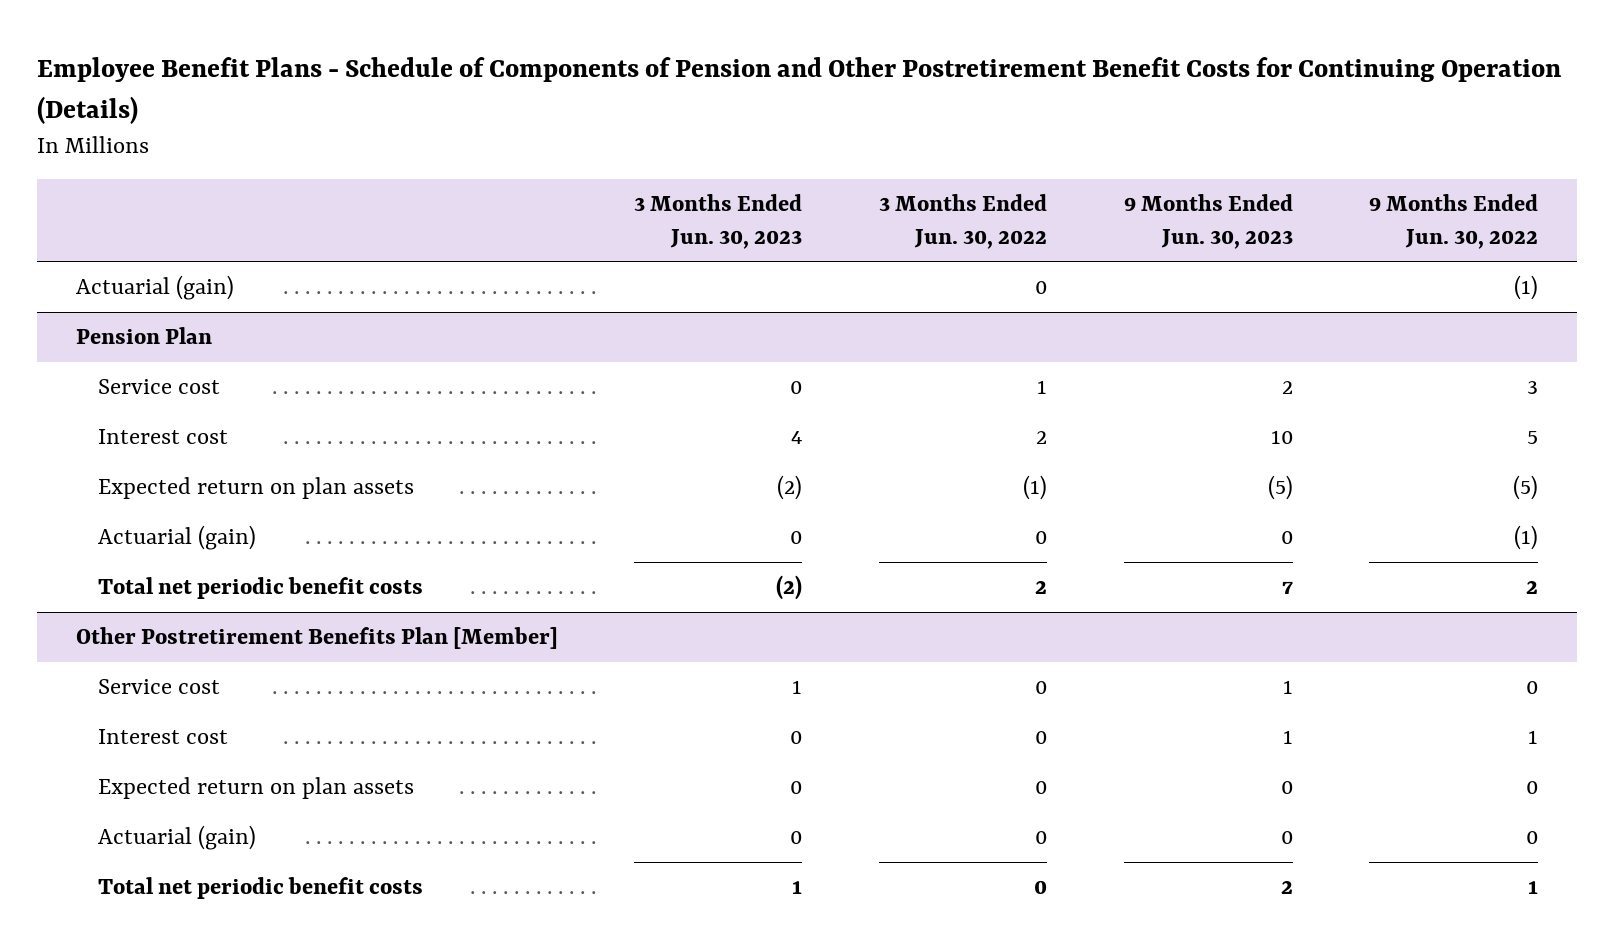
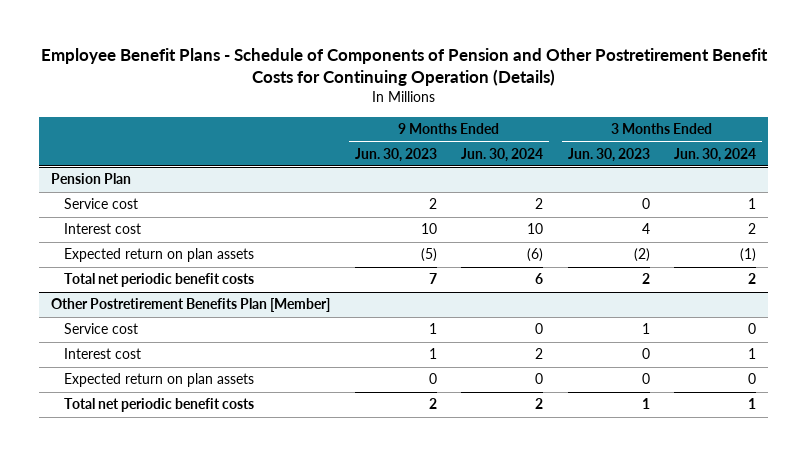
[878,193,1047,249] 3 Months Ended Jun. 30, 2022 -> none
[1369,193,1539,249] 9 Months Ended Jun. 30, 2022 -> none
none -> [461,147,544,162] Jun. 30, 2024
none -> [674,147,757,162] Jun. 30, 2024
[75,275,234,301] Actuarial (gain) -> none
[97,525,256,551] Actuarial (gain) -> none
[776,575,803,601] (2) -> [641,273,650,285] 2
[97,825,256,851] Actuarial (gain) -> none

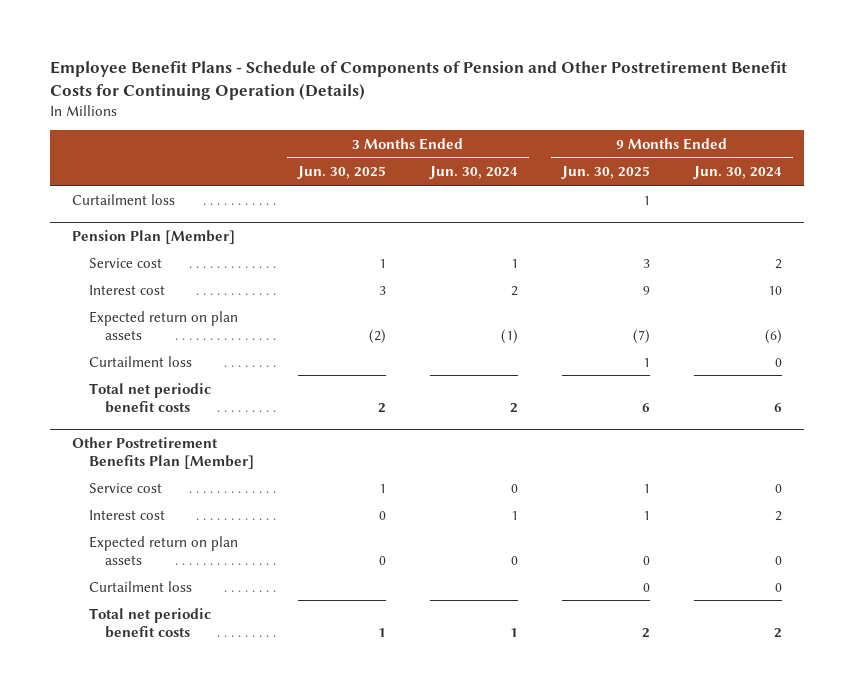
[354,147,437,162] Jun. 30, 2023 -> none
[567,147,650,162] Jun. 30, 2023 -> none
none -> [296,166,386,180] Jun. 30, 2025
none -> [561,166,651,180] Jun. 30, 2025
none -> [71,193,175,205] Curtailment loss
[51,173,132,185] Pension Plan -> [71,229,235,244] Pension Plan [Member]
none -> [88,355,192,367] Curtailment loss
none -> [88,580,192,592] Curtailment loss

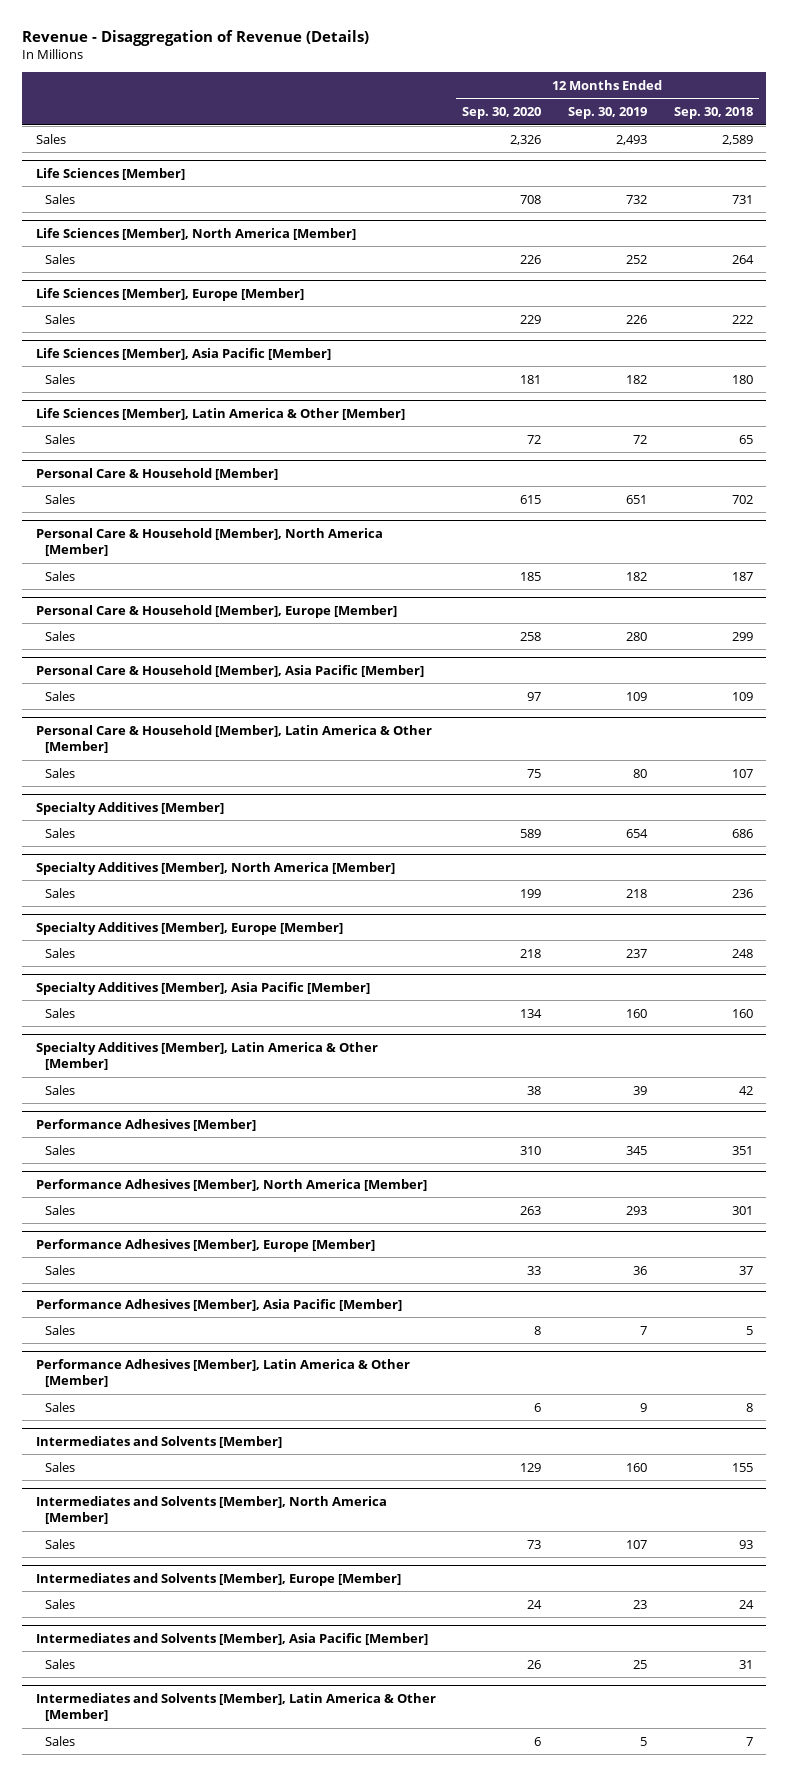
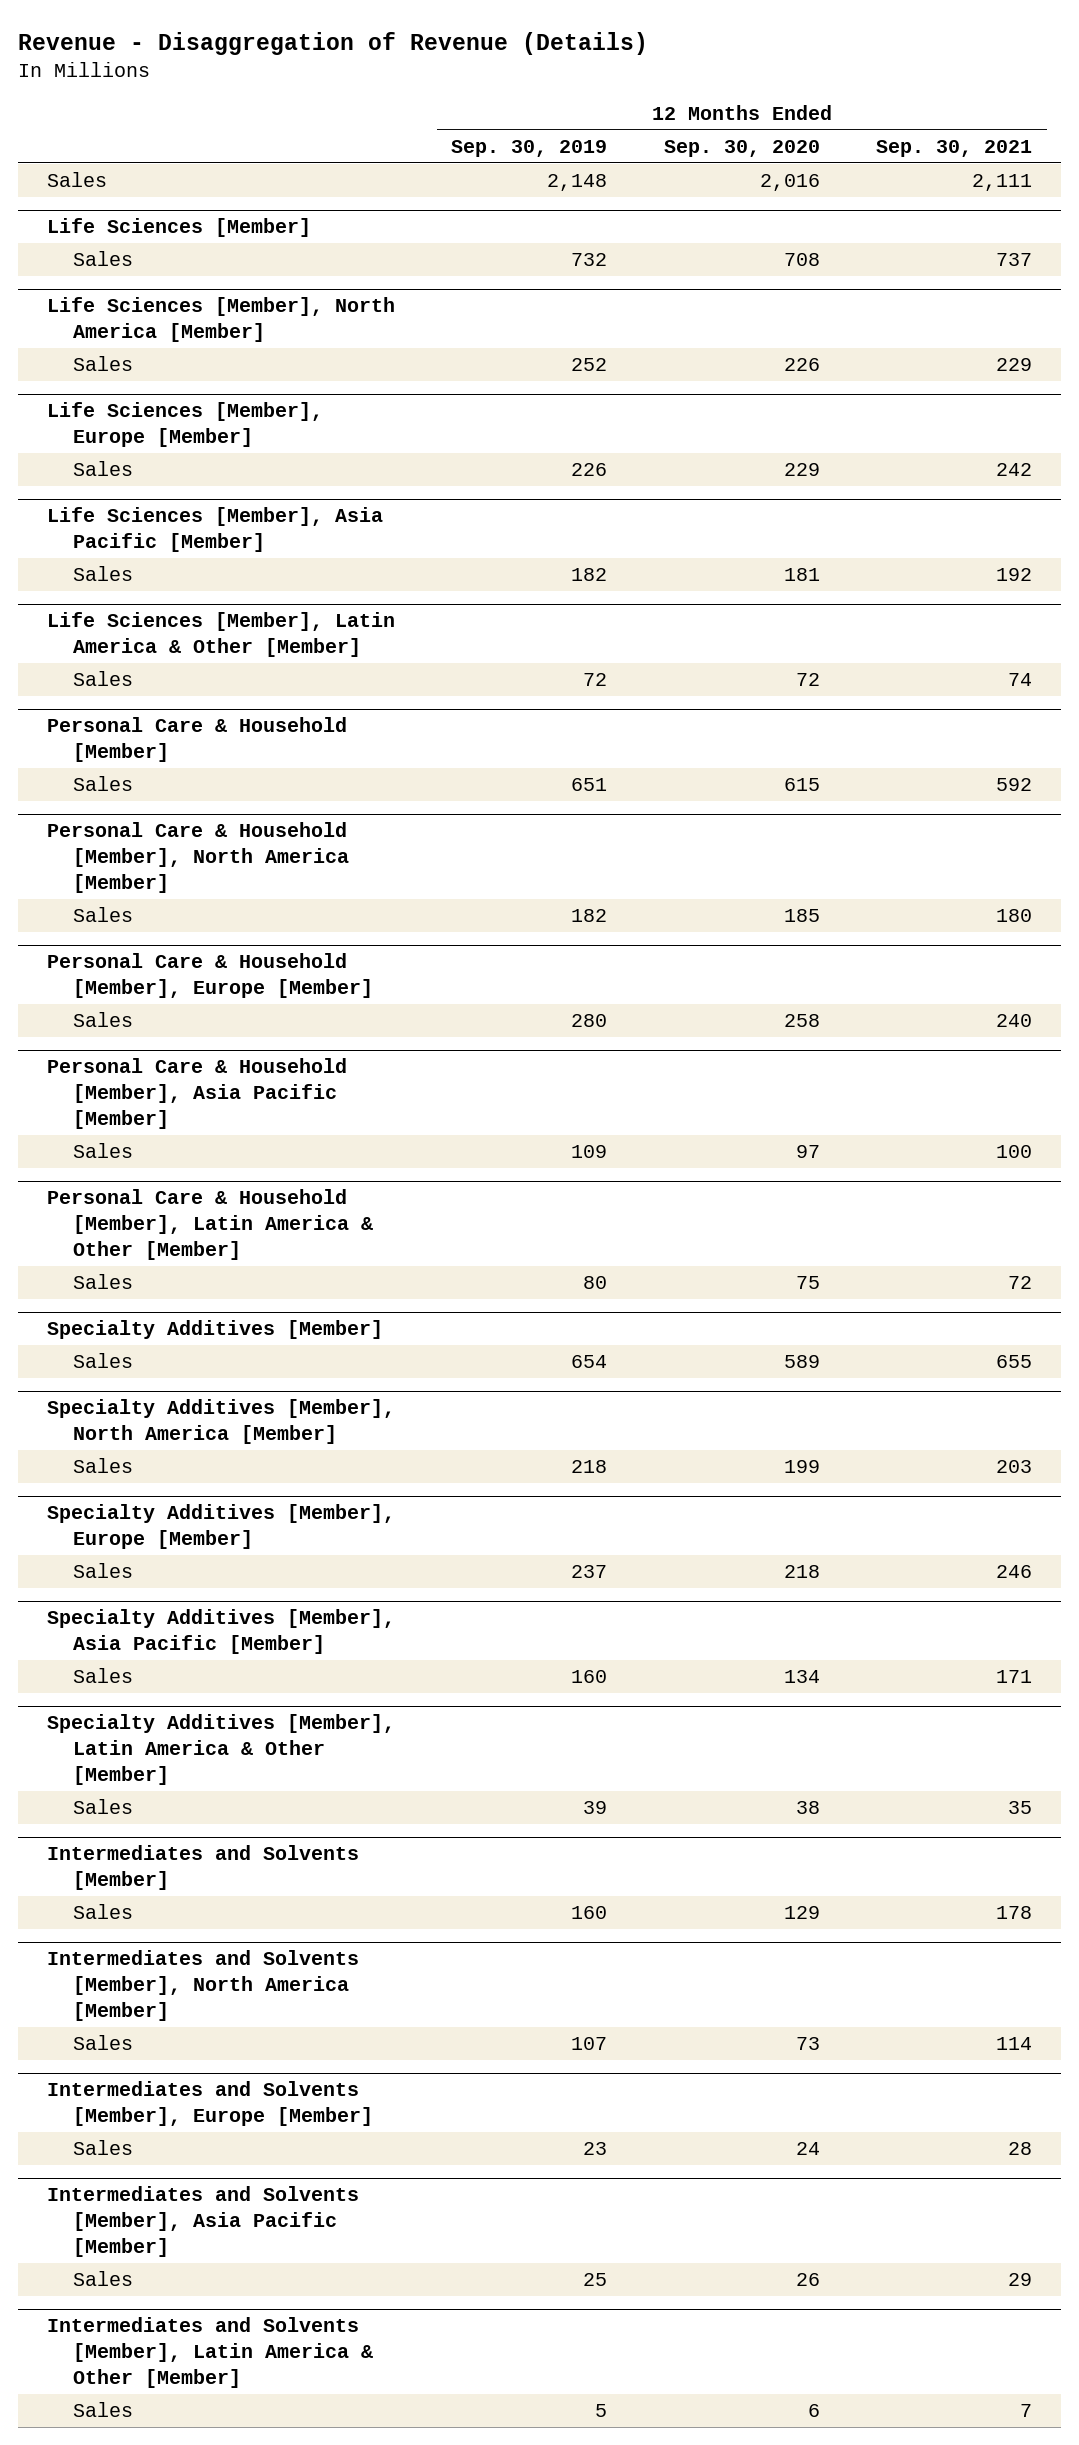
[673,106,753,119] Sep. 30, 2018 -> none
none -> [876,139,1033,157] Sep. 30, 2021
[510,134,542,145] 2,326 -> [759,174,820,192] 2,016
[615,134,647,145] 2,493 -> [547,174,608,192] 2,148
[35,1118,256,1131] Performance Adhesives [Member] -> none
[44,1144,75,1155] Sales -> none
[35,1178,427,1191] Performance Adhesives [Member], North America [Member] -> none
[44,1204,75,1215] Sales -> none
[35,1238,375,1252] Performance Adhesives [Member], Europe [Member] -> none
[44,1264,75,1275] Sales -> none
[35,1298,402,1311] Performance Adhesives [Member], Asia Pacific [Member] -> none
[44,1324,75,1335] Sales -> none
[35,1358,410,1388] Performance Adhesives [Member], Latin America & Other [Member] -> none
[44,1401,75,1412] Sales -> none

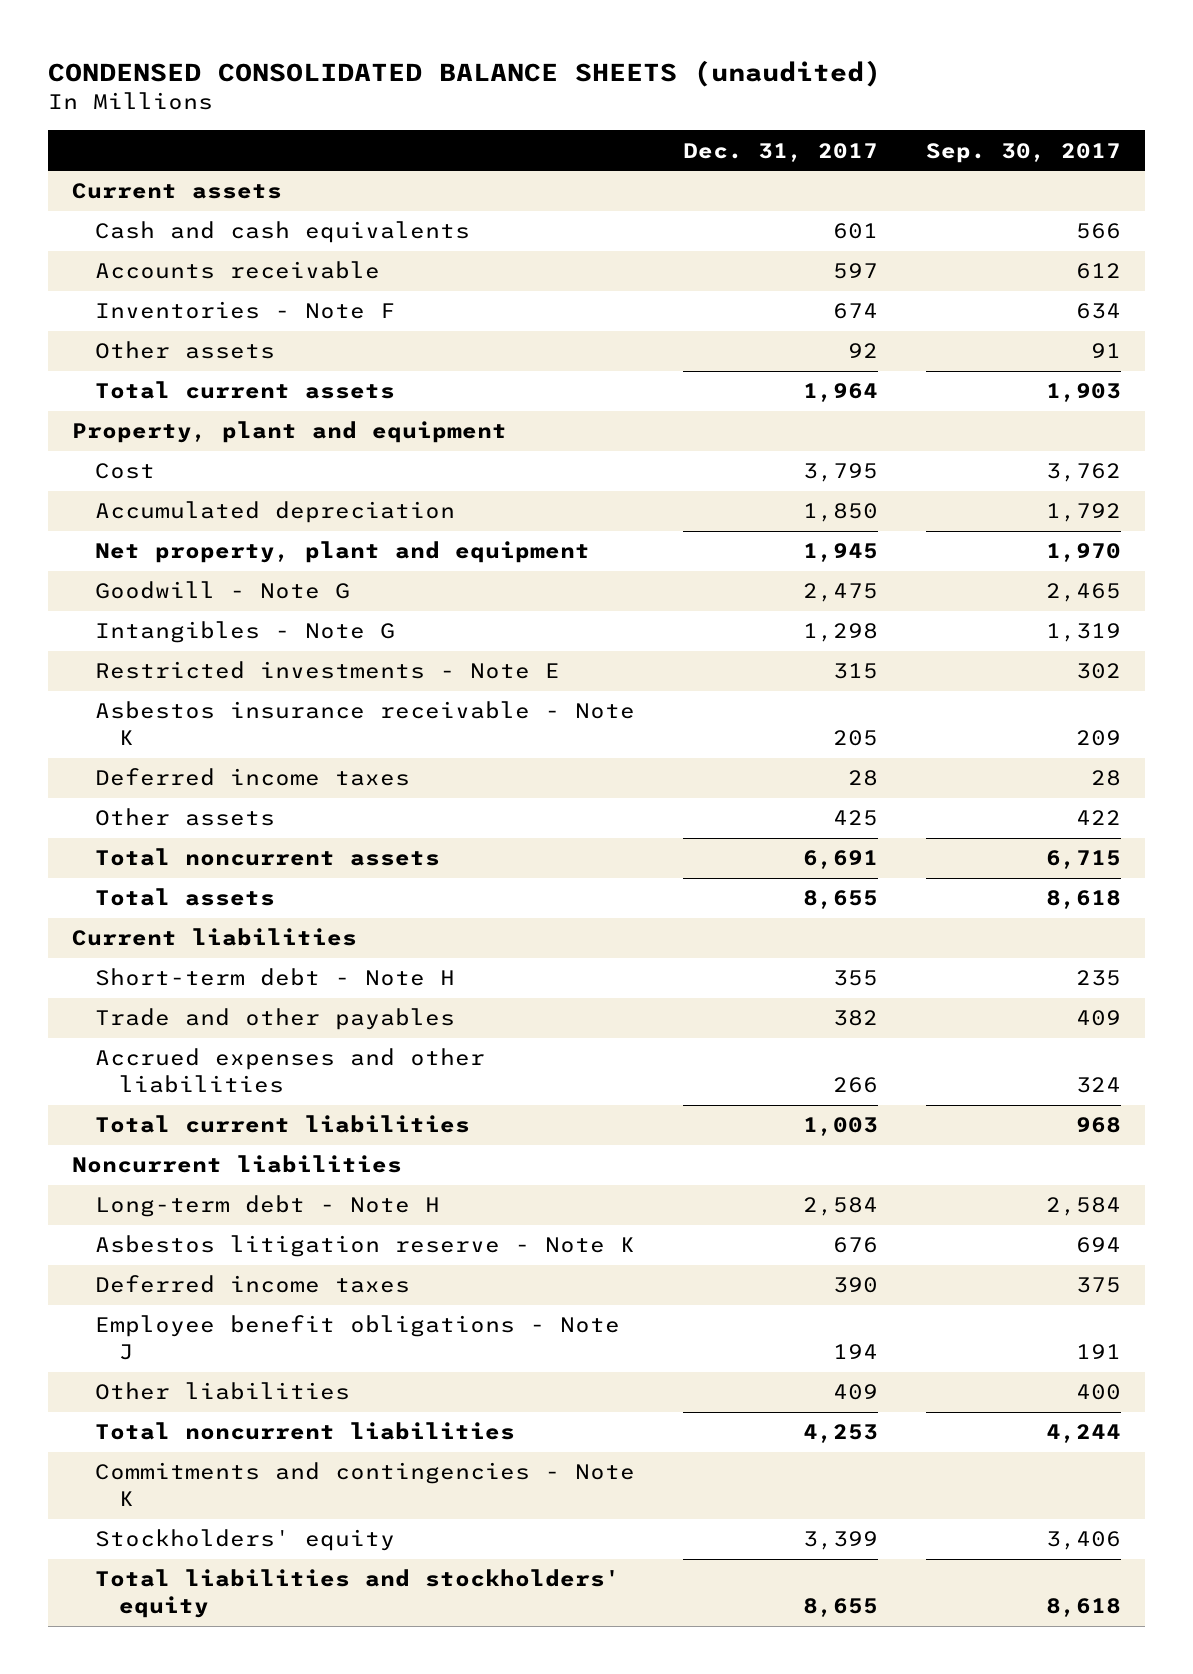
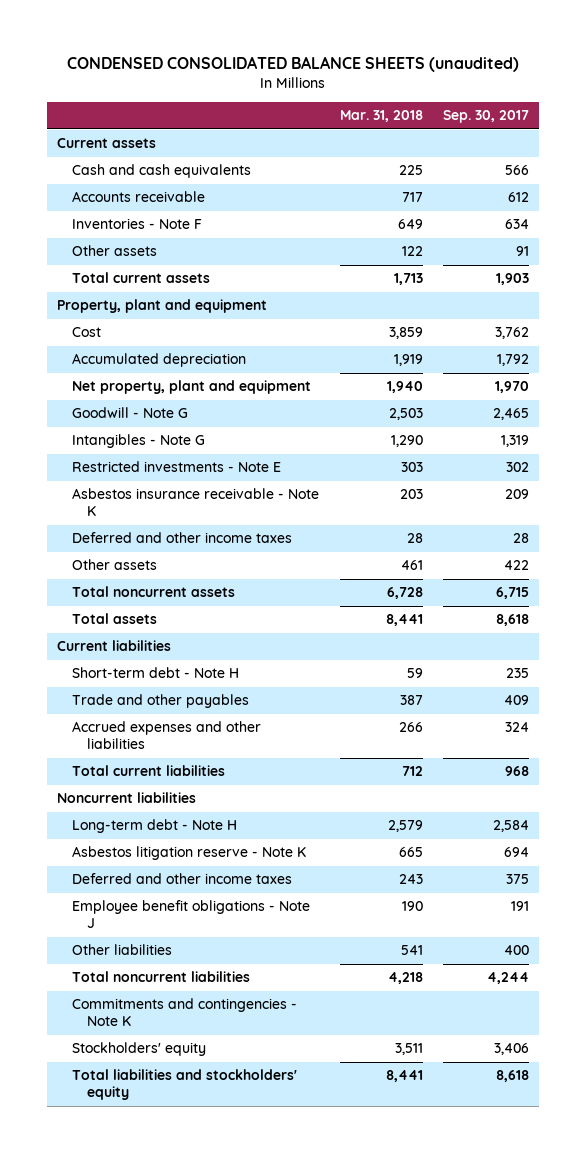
[682,142,878,162] Dec. 31, 2017 -> none
none -> [339,110,423,123] Mar. 31, 2018
[95,768,411,787] Deferred income taxes -> [72,532,293,544] Deferred and other income taxes
[95,1275,411,1294] Deferred income taxes -> [72,873,293,885] Deferred and other income taxes

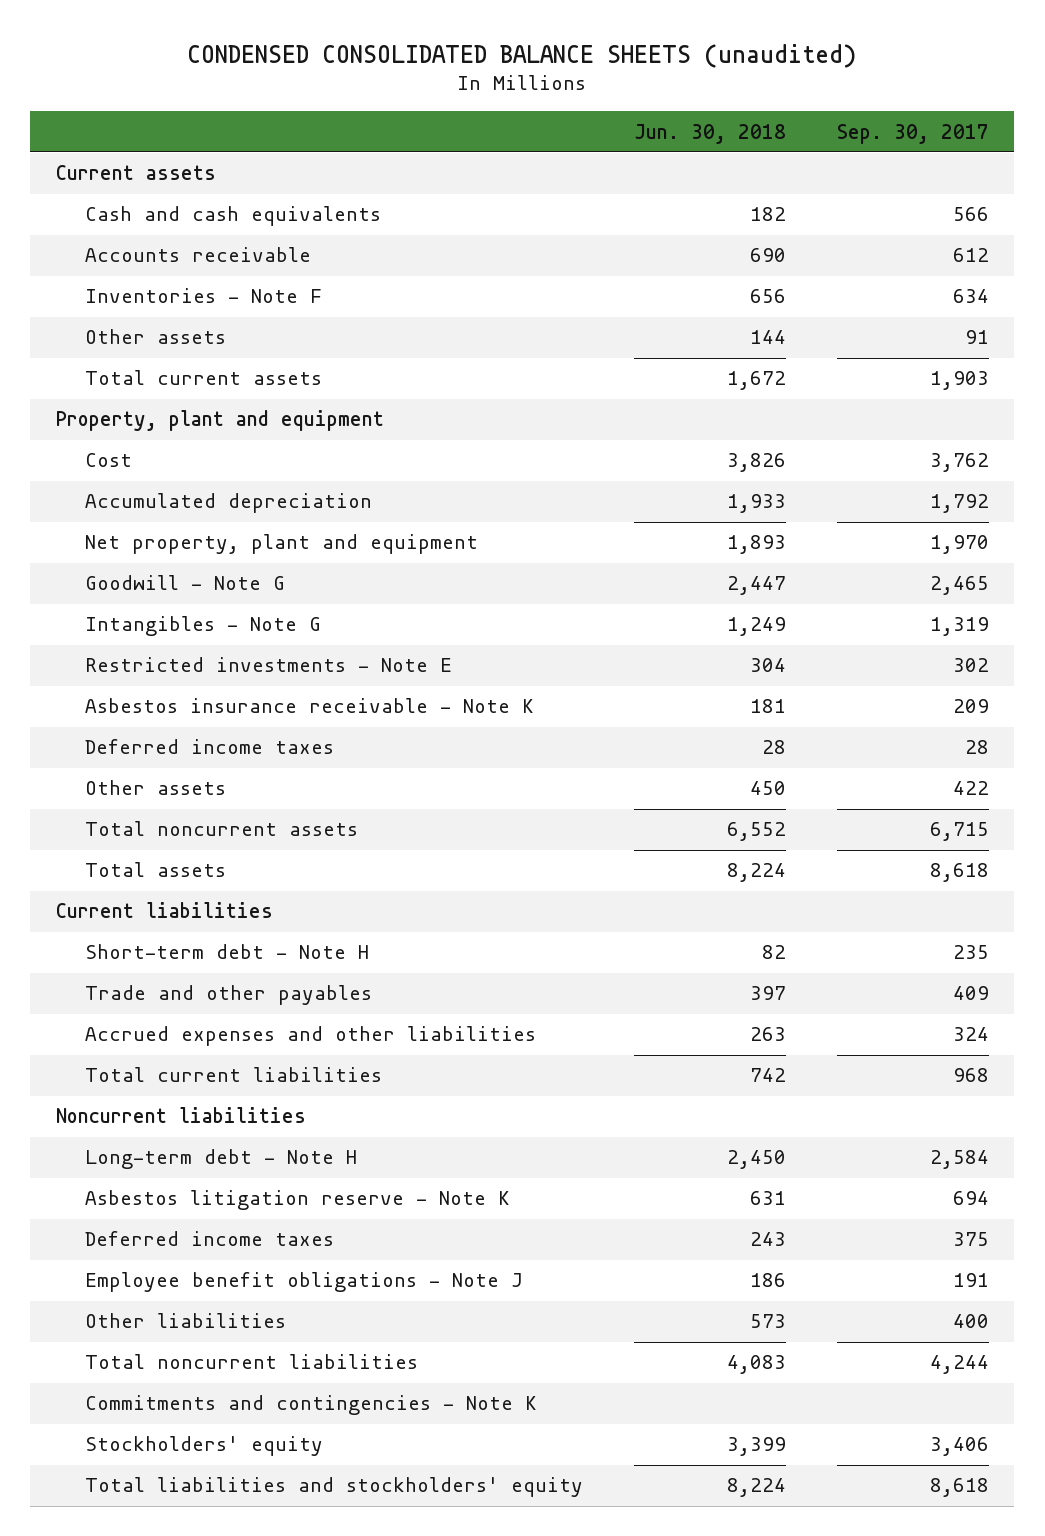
[339,110,423,123] Mar. 31, 2018 -> none
none -> [633,123,786,144] Jun. 30, 2018
[72,532,293,544] Deferred and other income taxes -> [84,739,334,755] Deferred income taxes
[72,873,293,885] Deferred and other income taxes -> [84,1231,334,1247] Deferred income taxes

